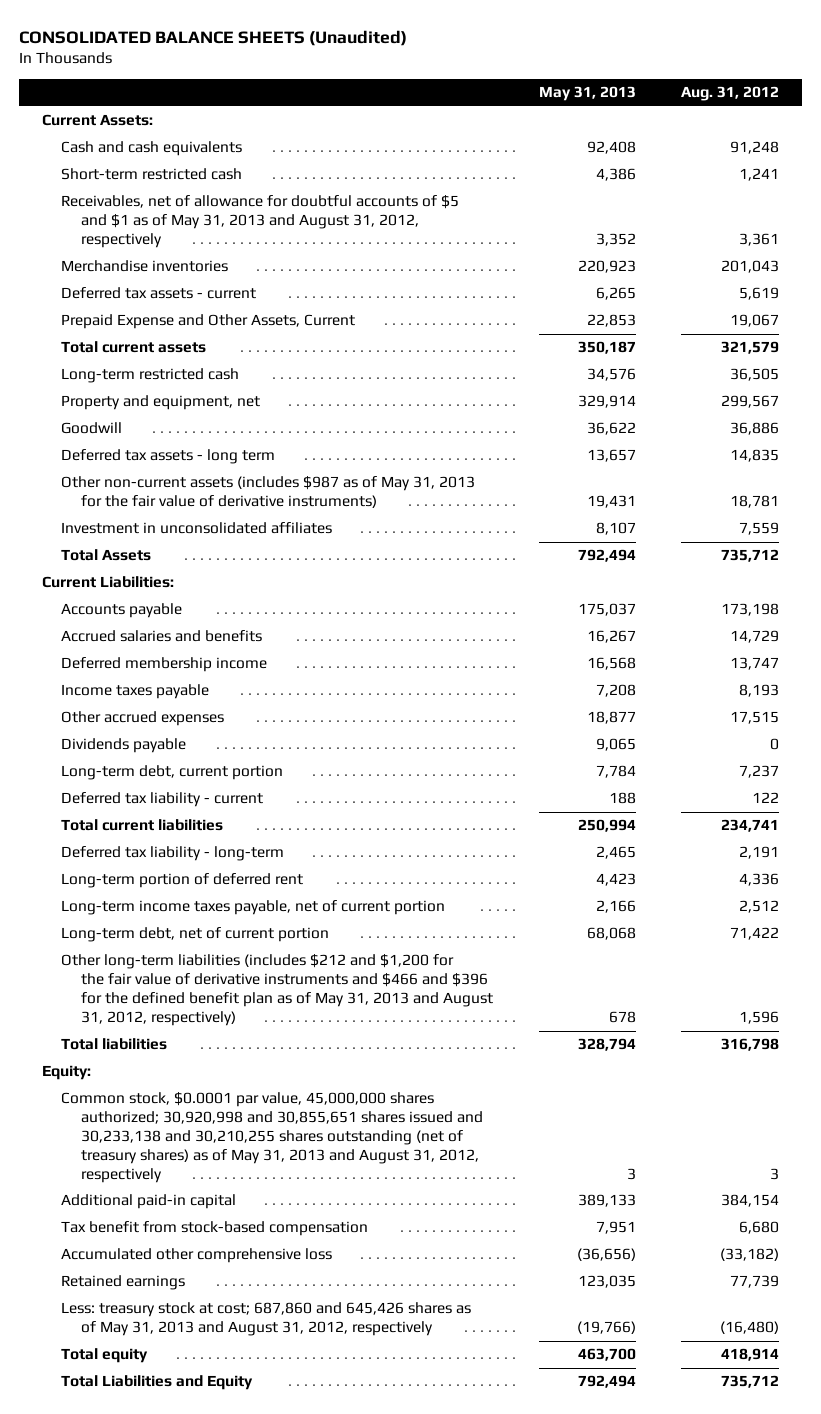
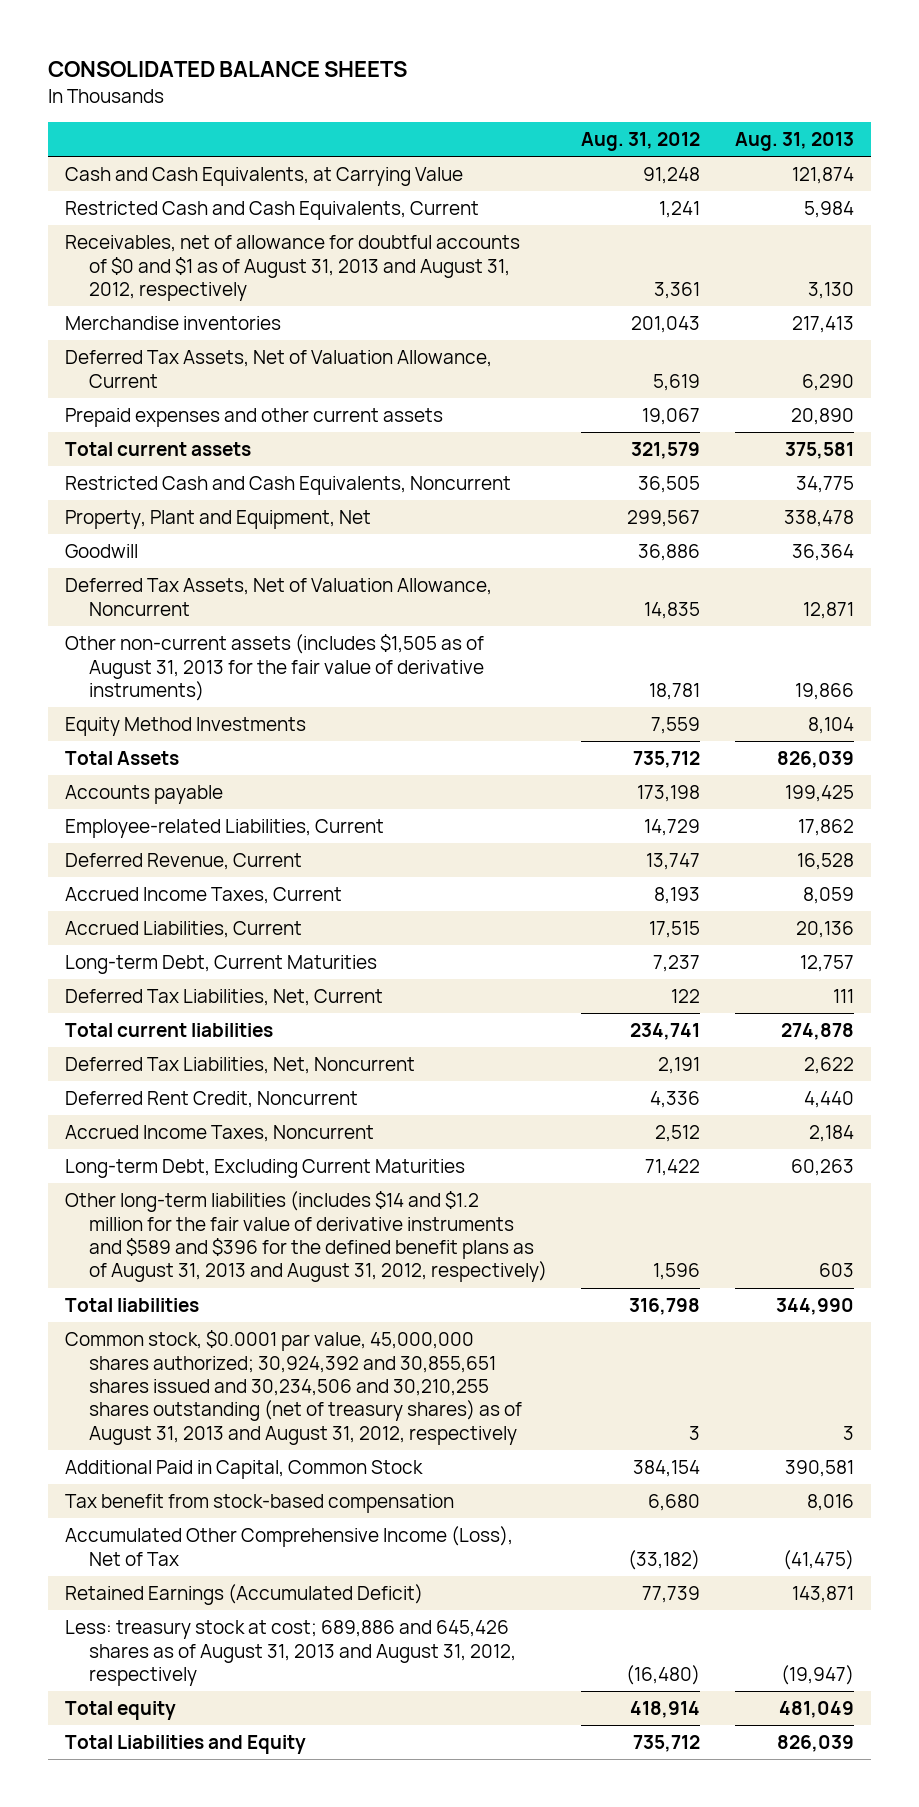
[18,29,407,46] CONSOLIDATED BALANCE SHEETS (Unaudited) -> [47,61,407,78] CONSOLIDATED BALANCE SHEETS
[538,86,636,102] May 31, 2013 -> none
none -> [734,132,854,152] Aug. 31, 2013
[41,114,153,127] Current Assets: -> none
[61,141,243,157] Cash and cash equivalents -> [64,167,463,187] Cash and Cash Equivalents, at Carrying Value
[61,168,243,181] Short-term restricted cash -> [64,201,479,221] Restricted Cash and Cash Equivalents, Current
[61,195,460,249] Receivables, net of allowance for doubtful accounts of $5 and $1 as of May 31, 2013 and August 31, 2012, respectively -> [64,235,520,302] Receivables, net of allowance for doubtful accounts of $0 and $1 as of August 31, 2013 and August 31, 2012, respectively
[61,287,257,300] Deferred tax assets - current -> [64,350,492,388] Deferred Tax Assets, Net of Valuation Allowance, Current
[61,314,356,330] Prepaid Expense and Other Assets, Current -> [64,408,443,428] Prepaid expenses and other current assets
[61,368,240,384] Long-term restricted cash -> [64,476,511,496] Restricted Cash and Cash Equivalents, Noncurrent
[61,395,261,411] Property and equipment, net -> [64,510,371,530] Property, Plant and Equipment, Net
[61,449,276,465] Deferred tax assets - long term -> [64,578,492,616] Deferred Tax Assets, Net of Valuation Allowance, Noncurrent
[61,476,476,509] Other non-current assets (includes $987 as of May 31, 2013 for the fair value of derivative instruments) -> [64,634,484,702] Other non-current assets (includes $1,505 as of August 31, 2013 for the fair value of derivative instruments)
[61,522,333,535] Investment in unconsolidated affiliates -> [64,717,306,737] Equity Method Investments
[41,576,174,589] Current Liabilities: -> none
[61,738,187,754] Dividends payable -> none
[61,630,263,643] Accrued salaries and benefits -> [64,819,384,839] Employee-related Liabilities, Current
[61,657,268,673] Deferred membership income -> [64,853,302,871] Deferred Revenue, Current
[61,684,210,700] Income taxes payable -> [64,887,342,905] Accrued Income Taxes, Current
[61,711,225,727] Other accrued expenses -> [64,921,302,939] Accrued Liabilities, Current
[61,765,284,781] Long-term debt, current portion -> [64,955,377,975] Long-term Debt, Current Maturities
[61,792,264,808] Deferred tax liability - current -> [64,989,383,1007] Deferred Tax Liabilities, Net, Current
[61,846,285,862] Deferred tax liability - long-term -> [64,1057,415,1075] Deferred Tax Liabilities, Net, Noncurrent
[61,873,304,889] Long-term portion of deferred rent -> [64,1091,358,1109] Deferred Rent Credit, Noncurrent
[61,900,446,916] Long-term income taxes payable, net of current portion -> [64,1125,374,1143] Accrued Income Taxes, Noncurrent
[61,927,330,943] Long-term debt, net of current portion -> [64,1159,465,1179] Long-term Debt, Excluding Current Maturities
[61,954,493,1027] Other long-term liabilities (includes $212 and $1,200 for the fair value of derivative instruments and $466 and $396 for the defined benefit plan as of May 31, 2013 and August 31, 2012, respectively) -> [64,1191,547,1283] Other long-term liabilities (includes $14 and $1.2 million for the fair value of derivative instruments and $589 and $396 for the defined benefit plans as of August 31, 2013 and August 31, 2012, respectively)
[41,1065,91,1081] Equity: -> none
[61,1092,483,1183] Common stock, $0.0001 par value, 45,000,000 shares authorized; 30,920,998 and 30,855,651 shares issued and 30,233,138 and 30,210,255 shares outstanding (net of treasury shares) as of May 31, 2013 and August 31, 2012, respectively -> [64,1330,522,1445] Common stock, $0.0001 par value, 45,000,000 shares authorized; 30,924,392 and 30,855,651 shares issued and 30,234,506 and 30,210,255 shares outstanding (net of treasury shares) as of August 31, 2013 and August 31, 2012, respectively
[61,1194,237,1210] Additional paid-in capital -> [64,1460,423,1480] Additional Paid in Capital, Common Stock
[61,1248,333,1264] Accumulated other comprehensive loss -> [64,1526,513,1566] Accumulated Other Comprehensive Income (Loss), Net of Tax
[61,1275,186,1291] Retained earnings -> [64,1584,423,1606] Retained Earnings (Accumulated Deficit)
[61,1302,472,1337] Less: treasury stock at cost; 687,860 and 645,426 shares as of May 31, 2013 and August 31, 2012, respectively -> [64,1620,516,1687] Less: treasury stock at cost; 689,886 and 645,426 shares as of August 31, 2013 and August 31, 2012, respectively

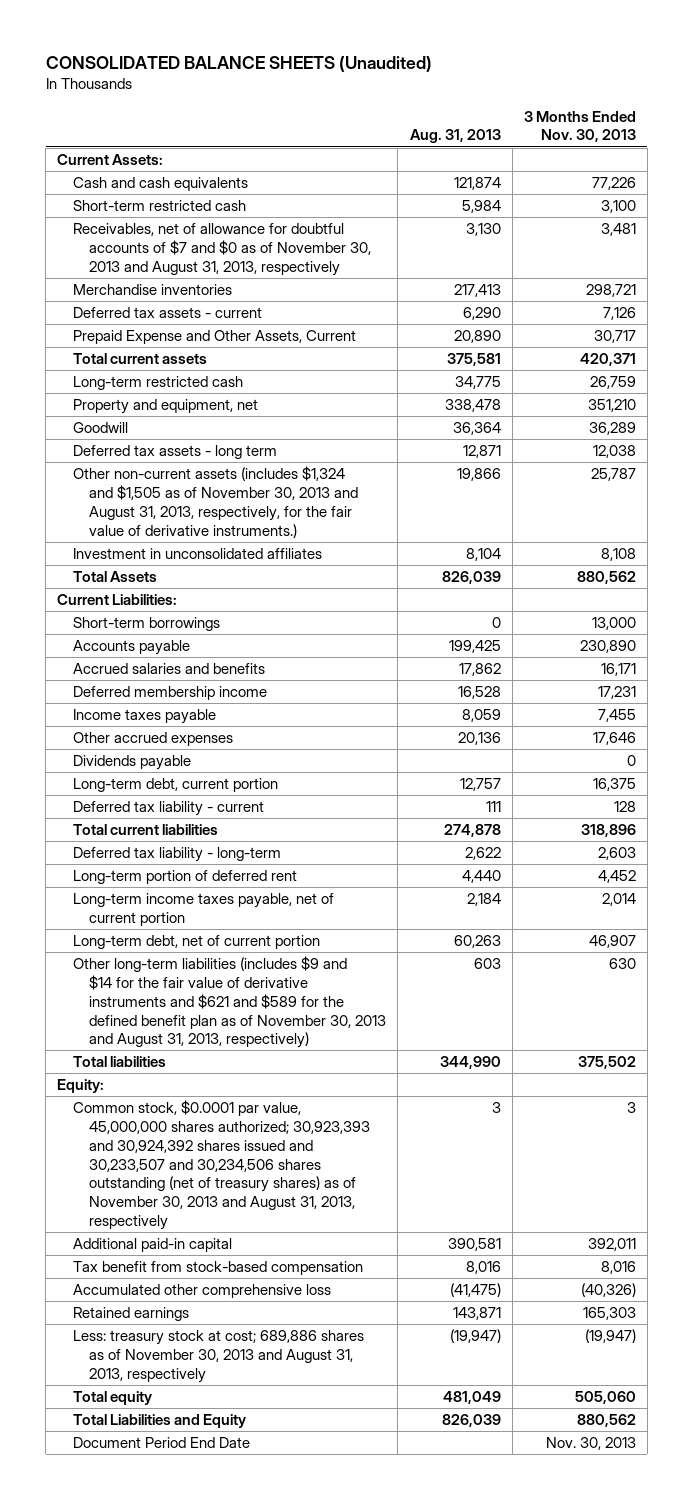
[47,61,407,78] CONSOLIDATED BALANCE SHEETS -> [45,56,432,73] CONSOLIDATED BALANCE SHEETS (Unaudited)
[581,132,701,152] Aug. 31, 2012 -> none
none -> [523,110,636,143] 3 Months Ended Nov. 30, 2013
none -> [57,154,164,166] Current Assets:
[64,167,463,187] Cash and Cash Equivalents, at Carrying Value -> [73,177,249,192] Cash and cash equivalents
[64,201,479,221] Restricted Cash and Cash Equivalents, Current -> [73,200,247,212] Short-term restricted cash
[64,235,520,302] Receivables, net of allowance for doubtful accounts of $0 and $1 as of August 31, 2013 and August 31, 2012, respectively -> [73,223,372,276] Receivables, net of allowance for doubtful accounts of $7 and $0 as of November 30, 2013 and August 31, 2013, respectively
[64,350,492,388] Deferred Tax Assets, Net of Valuation Allowance, Current -> [73,307,263,319] Deferred tax assets - current
[64,408,443,428] Prepaid expenses and other current assets -> [73,330,357,345] Prepaid Expense and Other Assets, Current
[64,476,511,496] Restricted Cash and Cash Equivalents, Noncurrent -> [73,376,244,391] Long-term restricted cash
[64,510,371,530] Property, Plant and Equipment, Net -> [73,399,259,415] Property and equipment, net
[64,578,492,616] Deferred Tax Assets, Net of Valuation Allowance, Noncurrent -> [73,445,278,460] Deferred tax assets - long term
[64,634,484,702] Other non-current assets (includes $1,505 as of August 31, 2013 for the fair value of derivative instruments) -> [73,466,359,538] Other non-current assets (includes $1,324 and $1,505 as of November 30, 2013 and August 31, 2013, respectively, for the fair value of derivative instruments.)
[64,717,306,737] Equity Method Investments -> [73,548,323,560] Investment in unconsolidated affiliates
none -> [57,594,178,606] Current Liabilities:
none -> [73,617,221,632] Short-term borrowings
[64,819,384,839] Employee-related Liabilities, Current -> [73,663,266,675] Accrued salaries and benefits
[64,853,302,871] Deferred Revenue, Current -> [73,686,268,701] Deferred membership income
[64,887,342,905] Accrued Income Taxes, Current -> [73,709,217,725] Income taxes payable
[64,921,302,939] Accrued Liabilities, Current -> [73,732,234,747] Other accrued expenses
none -> [73,755,192,771] Dividends payable
[64,955,377,975] Long-term Debt, Current Maturities -> [73,778,279,793] Long-term debt, current portion
[64,989,383,1007] Deferred Tax Liabilities, Net, Current -> [73,801,265,817] Deferred tax liability - current
[64,1057,415,1075] Deferred Tax Liabilities, Net, Noncurrent -> [73,847,282,863] Deferred tax liability - long-term
[64,1091,358,1109] Deferred Rent Credit, Noncurrent -> [73,870,298,885] Long-term portion of deferred rent
[64,1125,374,1143] Accrued Income Taxes, Noncurrent -> [73,893,335,926] Long-term income taxes payable, net of current portion
[64,1159,465,1179] Long-term Debt, Excluding Current Maturities -> [73,935,321,950] Long-term debt, net of current portion
[64,1191,547,1283] Other long-term liabilities (includes $14 and $1.2 million for the fair value of derivative instruments and $589 and $396 for the defined benefit plans as of August 31, 2013 and August 31, 2012, respectively) -> [73,956,387,1049] Other long-term liabilities (includes $9 and $14 for the fair value of derivative instruments and $621 and $589 for the defined benefit plan as of November 30, 2013 and August 31, 2013, respectively)
none -> [57,1079,105,1094] Equity:
[64,1330,522,1445] Common stock, $0.0001 par value, 45,000,000 shares authorized; 30,924,392 and 30,855,651 shares issued and 30,234,506 and 30,210,255 shares outstanding (net of treasury shares) as of August 31, 2013 and August 31, 2012, respectively -> [73,1100,371,1230] Common stock, $0.0001 par value, 45,000,000 shares authorized; 30,923,393 and 30,924,392 shares issued and 30,233,507 and 30,234,506 shares outstanding (net of treasury shares) as of November 30, 2013 and August 31, 2013, respectively
[64,1460,423,1480] Additional Paid in Capital, Common Stock -> [73,1238,233,1253] Additional paid-in capital
[64,1526,513,1566] Accumulated Other Comprehensive Income (Loss), Net of Tax -> [73,1284,332,1299] Accumulated other comprehensive loss
[64,1584,423,1606] Retained Earnings (Accumulated Deficit) -> [73,1307,190,1322] Retained earnings
[64,1620,516,1687] Less: treasury stock at cost; 689,886 and 645,426 shares as of August 31, 2013 and August 31, 2012, respectively -> [73,1330,365,1383] Less: treasury stock at cost; 689,886 shares as of November 30, 2013 and August 31, 2013, respectively
none -> [73,1437,251,1449] Document Period End Date

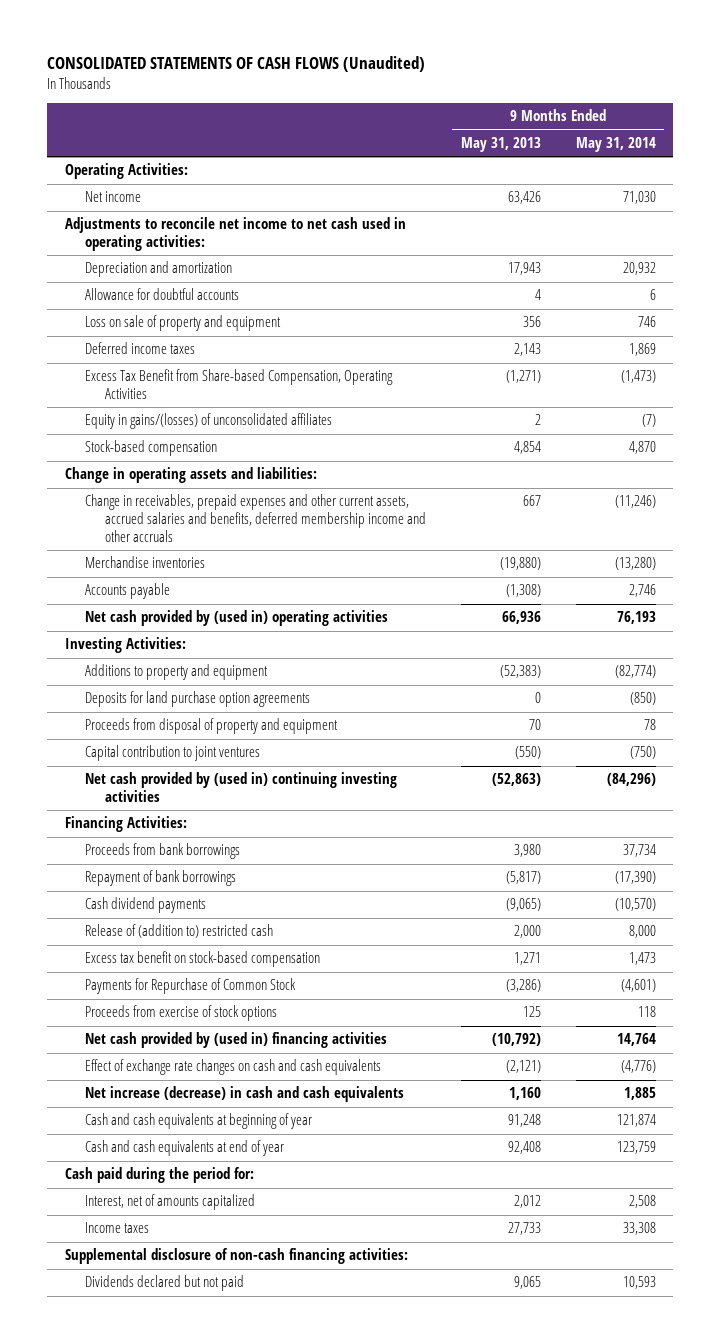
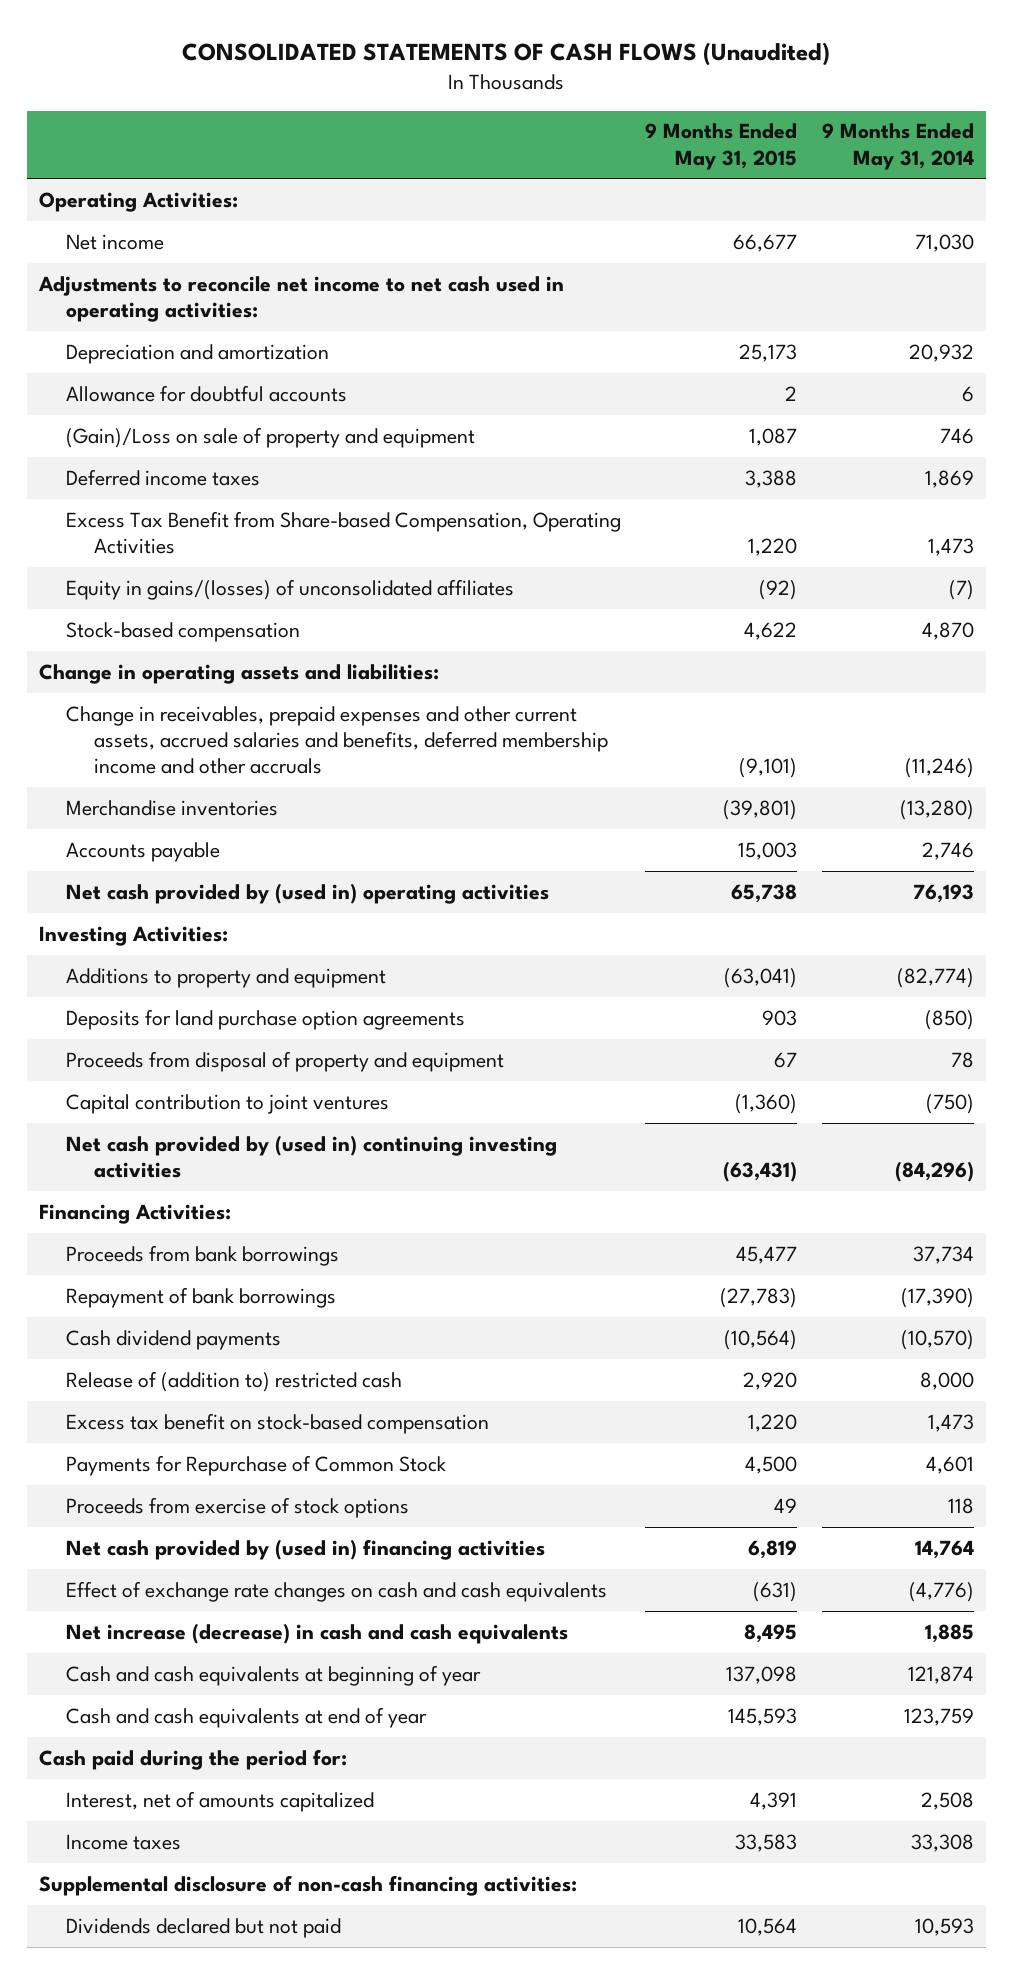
[460,137,541,153] May 31, 2013 -> none
none -> [645,123,798,170] 9 Months Ended May 31, 2015
[84,315,281,332] Loss on sale of property and equipment -> [66,426,476,448] (Gain)/Loss on sale of property and equipment
[620,370,656,384] (1,473) -> [927,538,974,557] 1,473
[620,979,656,993] (4,601) -> [925,1455,974,1474] 4,601

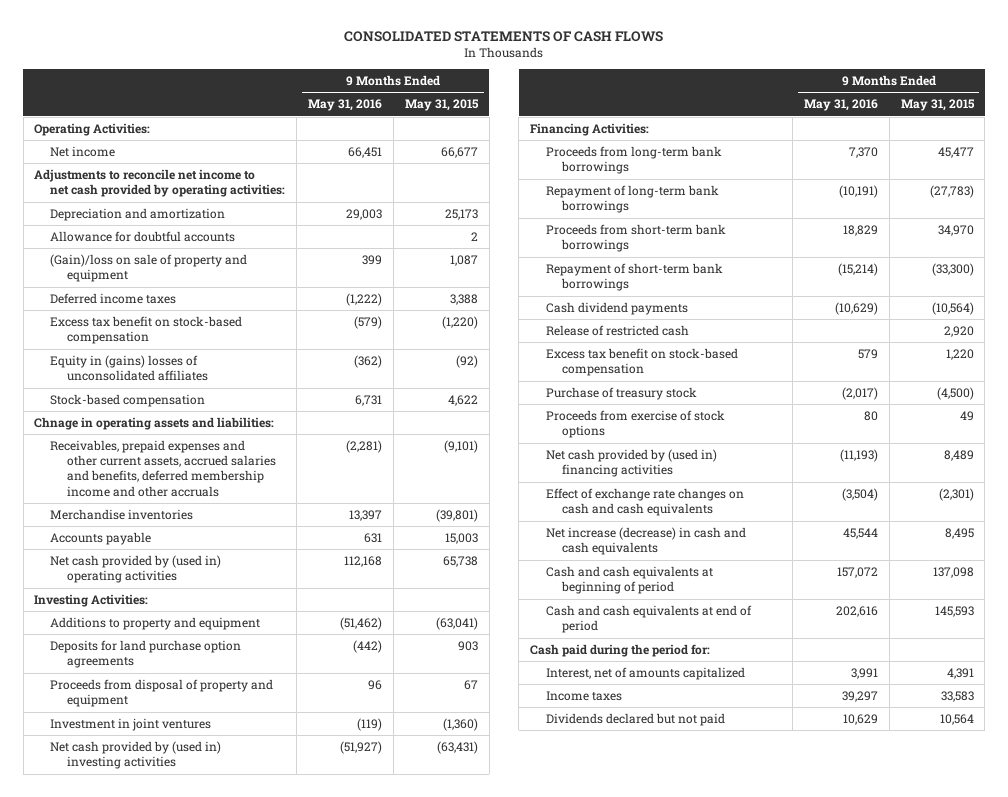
[182,42,831,67] CONSOLIDATED STATEMENTS OF CASH FLOWS (Unaudited) -> [343,31,663,43] CONSOLIDATED STATEMENTS OF CASH FLOWS
[821,123,974,170] 9 Months Ended May 31, 2014 -> none
none -> [308,99,383,112] May 31, 2016
[37,275,564,323] Adjustments to reconcile net income to net cash used in operating activities: -> [34,168,286,198] Adjustments to reconcile net income to net cash provided by operating activities:
[66,426,476,448] (Gain)/Loss on sale of property and equipment -> [50,253,248,283] (Gain)/loss on sale of property and equipment
[66,510,622,555] Excess Tax Benefit from Share-based Compensation, Operating Activities -> [50,315,243,345] Excess tax benefit on stock-based compensation
[748,538,798,557] 1,220 -> [441,315,478,329] (1,220)
[66,578,515,600] Equity in gains/(losses) of unconsolidated affiliates -> [50,354,208,382] Equity in (gains) losses of unconsolidated affiliates
[38,663,439,684] Change in operating assets and liabilities: -> [34,416,275,430] Chnage in operating assets and liabilities:
[66,705,608,775] Change in receivables, prepaid expenses and other current assets, accrued salaries and benefits, deferred membership income and other accruals -> [50,439,276,497] Receivables, prepaid expenses and other current assets, accrued salaries and benefits, deferred membership income and other accruals
[66,1093,390,1114] Capital contribution to joint ventures -> [50,717,212,731] Investment in joint ventures
[66,1134,558,1179] Net cash provided by (used in) continuing investing activities -> [50,740,222,770] Net cash provided by (used in) investing activities
[66,1244,340,1266] Proceeds from bank borrowings -> [546,145,723,175] Proceeds from long-term bank borrowings
[66,1286,337,1308] Repayment of bank borrowings -> [546,184,720,214] Repayment of long-term bank borrowings
none -> [546,223,727,253] Proceeds from short-term bank borrowings
none -> [546,262,724,292] Repayment of short-term bank borrowings
[66,1370,403,1392] Release of (addition to) restricted cash -> [546,324,690,336] Release of restricted cash
[66,1454,447,1476] Payments for Repurchase of Common Stock -> none
none -> [546,386,698,400] Purchase of treasury stock
[748,1539,798,1559] 6,819 -> [943,449,974,461] 8,489
[753,1581,798,1602] (631) -> [938,487,974,501] (2,301)
[66,1664,482,1686] Cash and cash equivalents at beginning of year -> [546,565,714,595] Cash and cash equivalents at beginning of period
[66,1706,428,1728] Cash and cash equivalents at end of year -> [546,604,753,634] Cash and cash equivalents at end of period
[38,1874,577,1896] Supplemental disclosure of non-cash financing activities: -> none

